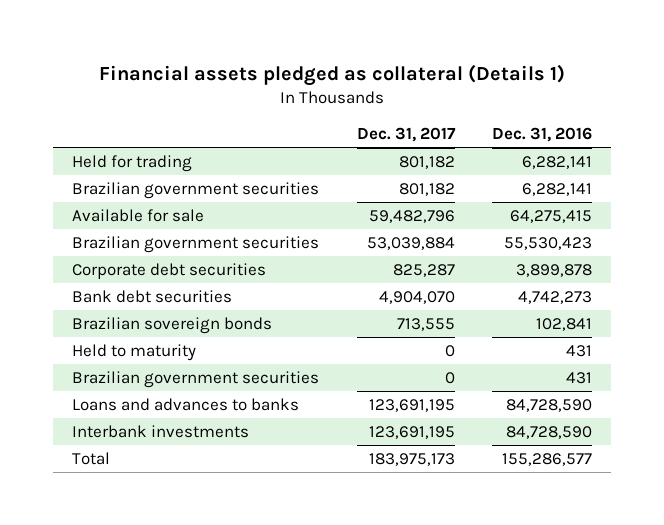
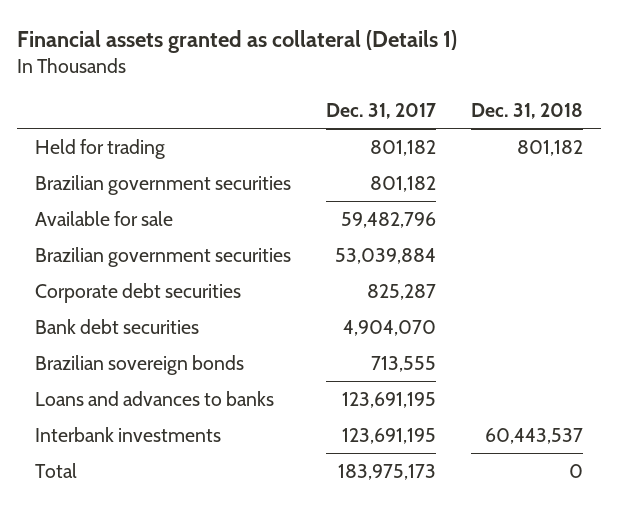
[99,63,566,86] Financial assets pledged as collateral (Details 1) -> [17,29,458,53] Financial assets granted as collateral (Details 1)
[492,127,593,143] Dec. 31, 2016 -> none
none -> [471,103,584,120] Dec. 31, 2018
[71,344,196,362] Held to maturity -> none
[71,371,319,389] Brazilian government securities -> none

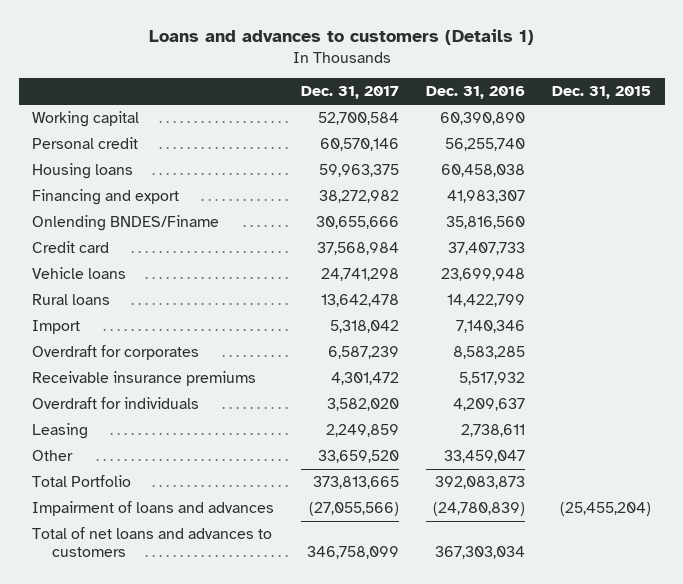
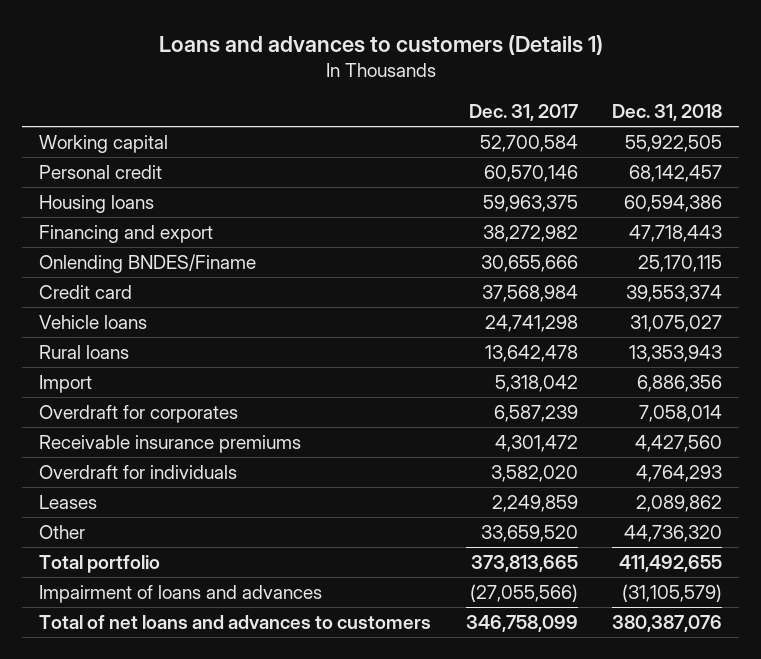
[426,86,526,100] Dec. 31, 2016 -> none
[552,86,652,100] Dec. 31, 2015 -> none
none -> [611,104,722,122] Dec. 31, 2018
[32,423,89,440] Leasing -> [39,495,98,510] Leases
[32,475,132,488] Total Portfolio -> [39,555,161,574] Total portfolio

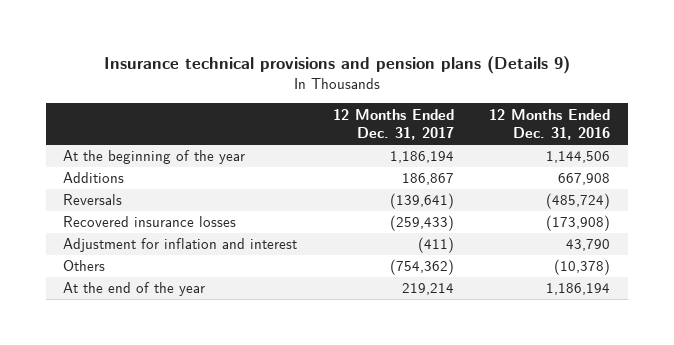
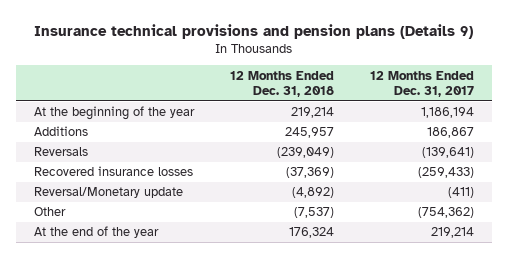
[489,108,611,141] 12 Months Ended Dec. 31, 2016 -> none
none -> [230,70,335,97] 12 Months Ended Dec. 31, 2018
[63,238,298,253] Adjustment for inflation and interest -> [34,187,184,199] Reversal/Monetary update
[63,260,106,272] Others -> [34,207,67,217] Other

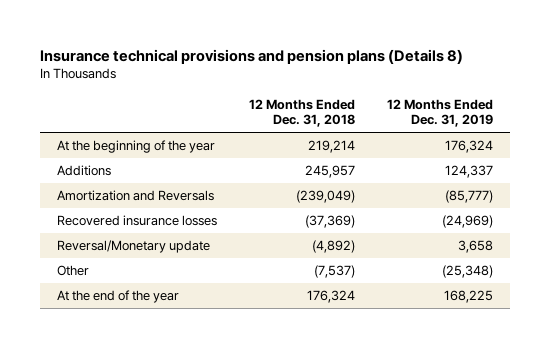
[34,23,474,39] Insurance technical provisions and pension plans (Details 9) -> [40,48,464,64] Insurance technical provisions and pension plans (Details 8)
[369,70,474,97] 12 Months Ended Dec. 31, 2017 -> none
none -> [387,98,494,128] 12 Months Ended Dec. 31, 2019
[34,147,89,157] Reversals -> [56,190,214,202] Amortization and Reversals

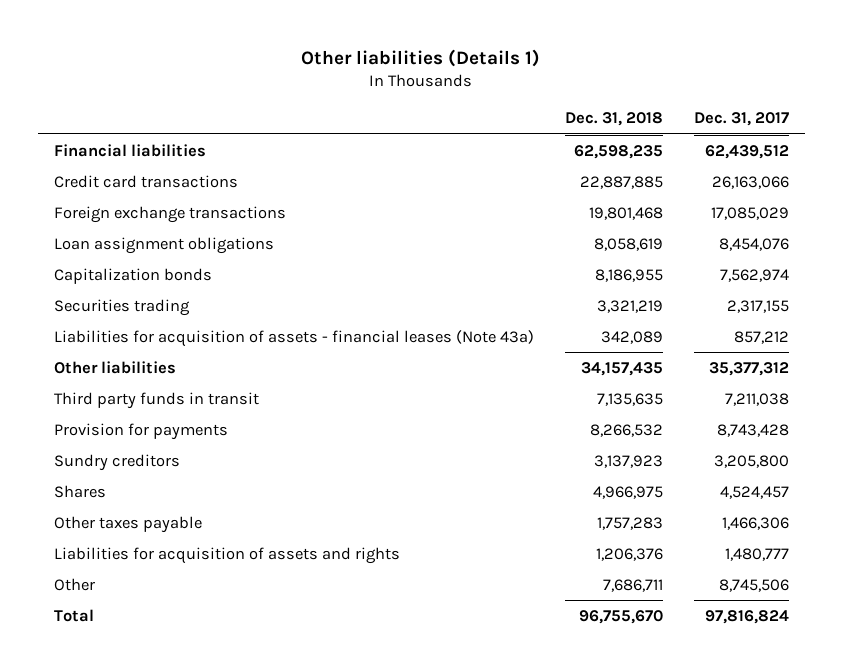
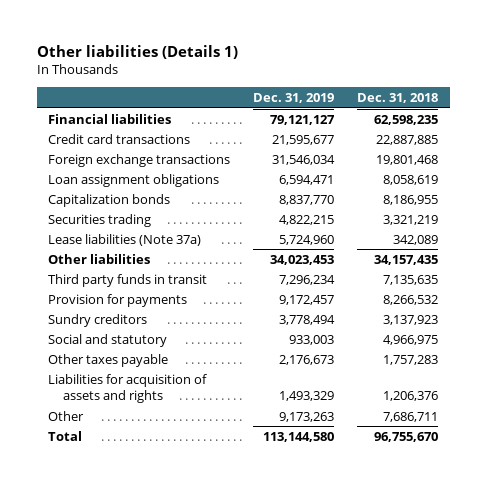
[694,112,790,127] Dec. 31, 2017 -> none
none -> [253,92,335,103] Dec. 31, 2019
[53,329,534,347] Liabilities for acquisition of assets - financial leases (Note 43a) -> [48,233,202,246] Lease liabilities (Note 37a)
[53,484,106,498] Shares -> [48,333,168,347] Social and statutory

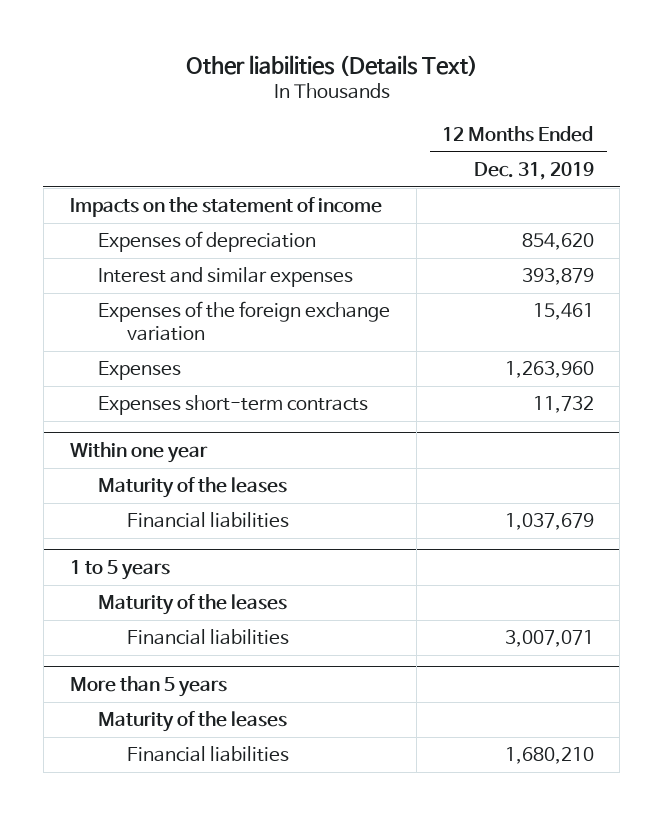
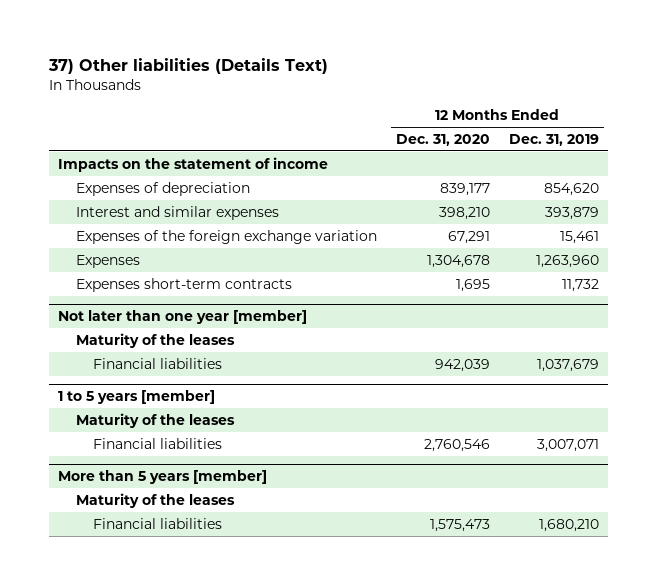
[185,54,478,76] Other liabilities (Details Text) -> [47,57,328,74] 37) Other liabilities (Details Text)
none -> [395,133,490,146] Dec. 31, 2020
[69,441,208,463] Within one year -> [58,310,308,325] Not later than one year [member]
[69,559,170,580] 1 to 5 years -> [58,390,216,405] 1 to 5 years [member]
[69,675,227,697] More than 5 years -> [58,470,268,485] More than 5 years [member]

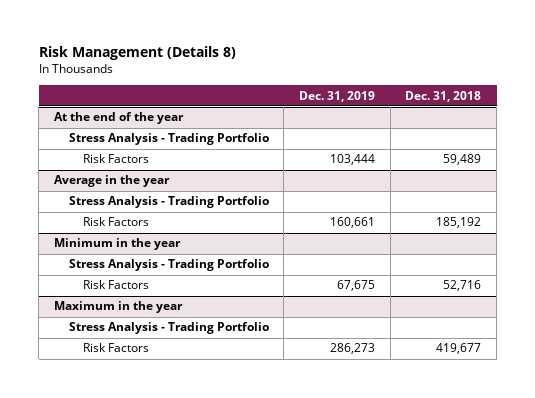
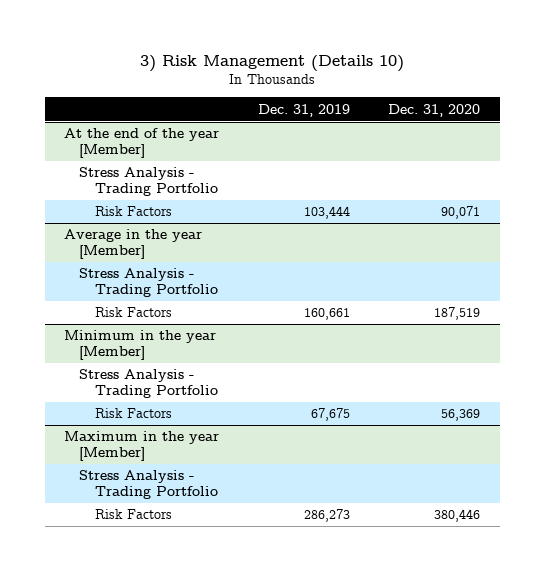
[38,46,236,61] Risk Management (Details 8) -> [140,54,405,72] 3) Risk Management (Details 10)
[405,90,482,102] Dec. 31, 2018 -> none
none -> [388,103,481,117] Dec. 31, 2020
[54,112,185,125] At the end of the year -> [64,128,220,159] At the end of the year [Member]
[54,175,171,188] Average in the year -> [64,229,203,260] Average in the year [Member]
[54,238,182,251] Minimum in the year -> [64,330,217,361] Minimum in the year [Member]
[54,301,184,314] Maximum in the year -> [64,431,220,462] Maximum in the year [Member]

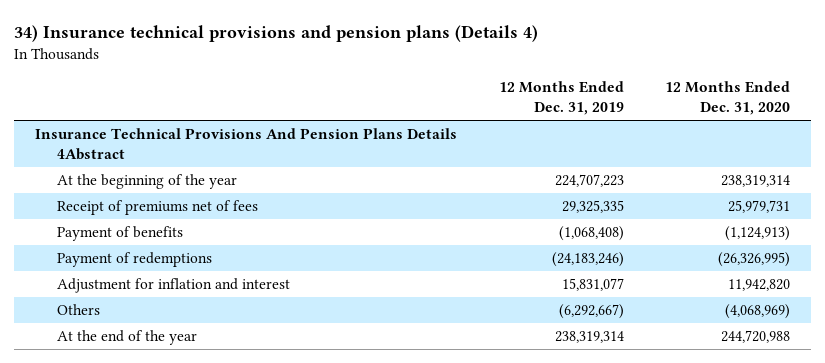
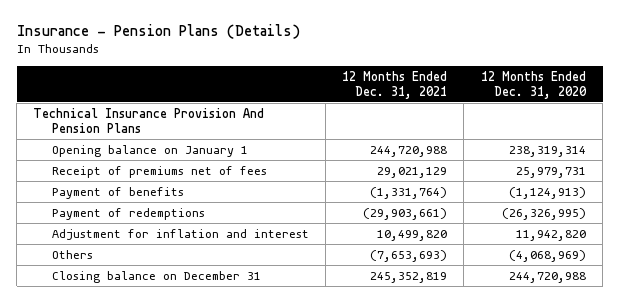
[14,25,539,43] 34) Insurance technical provisions and pension plans (Details 4) -> [16,24,300,40] Insurance - Pension Plans (Details)
[498,81,624,116] 12 Months Ended Dec. 31, 2019 -> none
none -> [342,71,448,99] 12 Months Ended Dec. 31, 2021
[35,127,458,160] Insurance Technical Provisions And Pension Plans Details 4Abstract -> [33,107,265,133] Technical Insurance Provision And Pension Plans
[57,173,238,189] At the beginning of the year -> [51,144,248,157] Opening balance on January 1
[57,329,198,345] At the end of the year -> [51,270,261,283] Closing balance on December 31

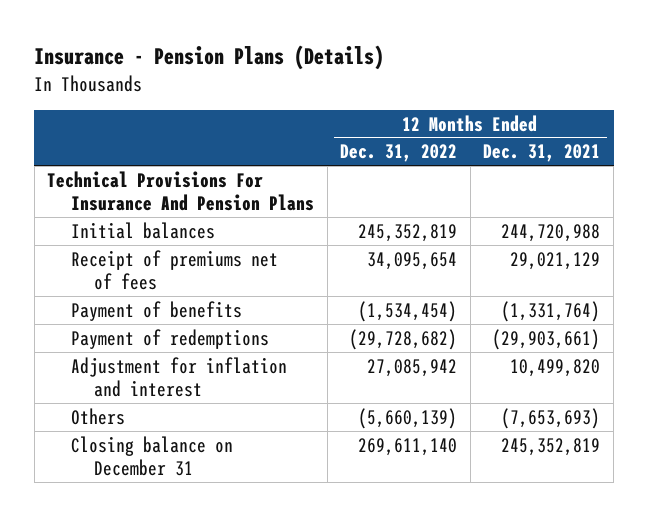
[480,71,587,99] 12 Months Ended Dec. 31, 2020 -> none
none -> [340,144,458,163] Dec. 31, 2022
[33,107,265,133] Technical Insurance Provision And Pension Plans -> [47,170,314,211] Technical Provisions For Insurance And Pension Plans
[51,144,248,157] Opening balance on January 1 -> [70,221,215,239] Initial balances

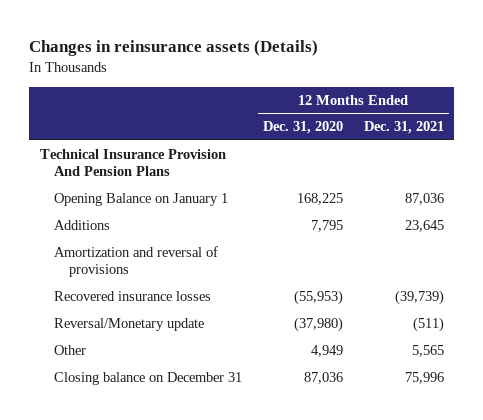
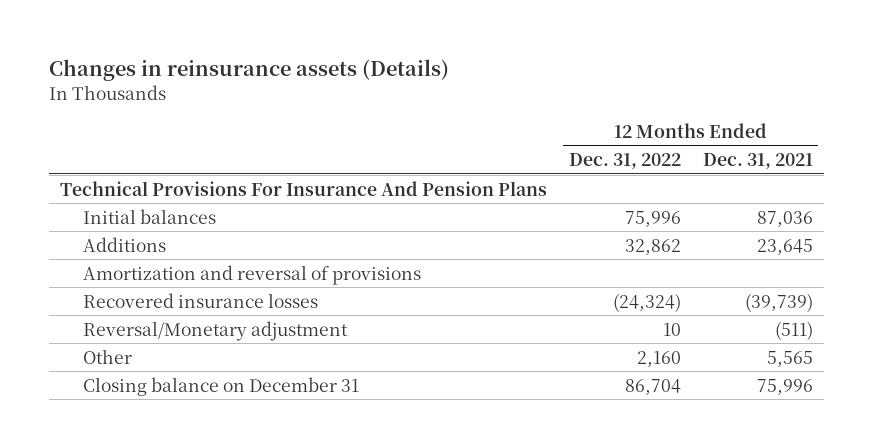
[263,121,344,135] Dec. 31, 2020 -> none
none -> [568,153,681,170] Dec. 31, 2022
[39,149,226,177] Technical Insurance Provision And Pension Plans -> [59,180,547,196] Technical Provisions For Insurance And Pension Plans
[54,193,229,207] Opening Balance on January 1 -> [83,208,217,224] Initial balances
[54,318,205,332] Reversal/Monetary update -> [83,320,349,341] Reversal/Monetary adjustment

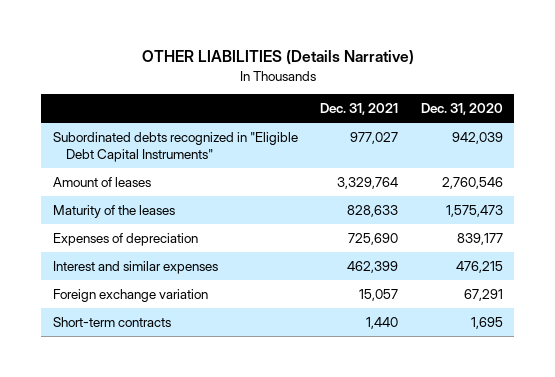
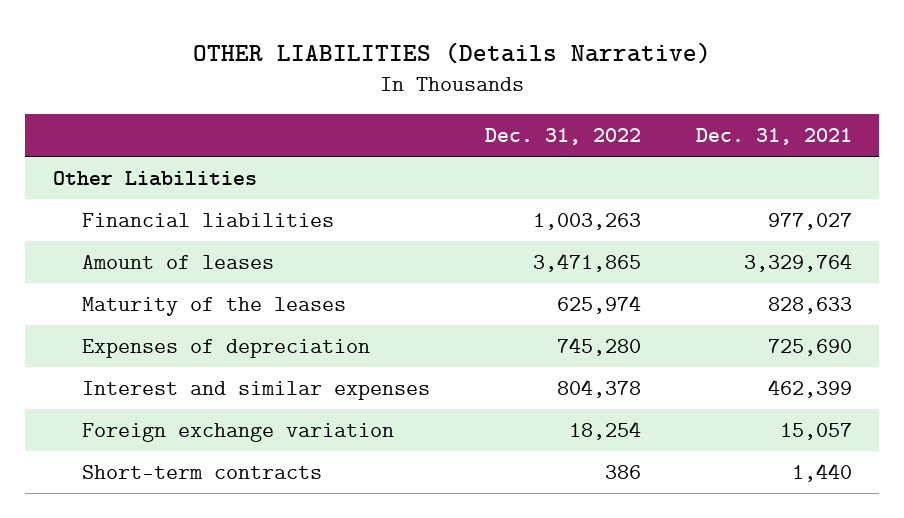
[420,103,503,116] Dec. 31, 2020 -> none
none -> [484,128,641,146] Dec. 31, 2022
none -> [52,170,257,186] Other Liabilities
[52,131,298,163] Subordinated debts recognized in "Eligible Debt Capital Instruments" -> [82,212,335,227] Financial liabilities

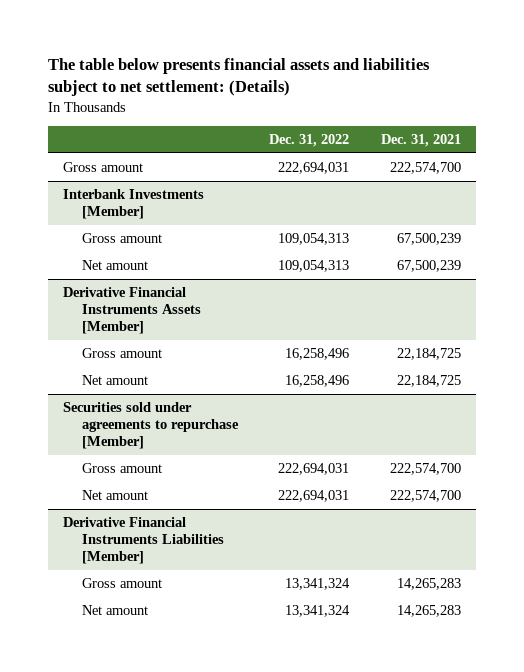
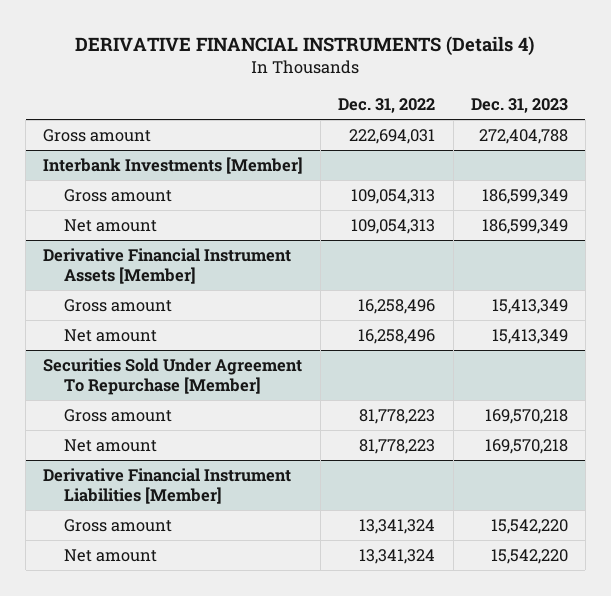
[47,57,430,97] The table below presents financial assets and liabilities subject to net settlement: (Details) -> [75,35,535,56] DERIVATIVE FINANCIAL INSTRUMENTS (Details 4)
[380,134,461,148] Dec. 31, 2021 -> none
none -> [470,97,568,113] Dec. 31, 2023
[63,287,201,335] Derivative Financial Instruments Assets [Member] -> [43,247,292,284] Derivative Financial Instrument Assets [Member]
[63,402,239,450] Securities sold under agreements to repurchase [Member] -> [43,357,303,395] Securities Sold Under Agreement To Repurchase [Member]
[278,463,350,476] 222,694,031 -> [359,408,436,424] 81,778,223
[278,490,350,503] 222,694,031 -> [359,438,436,454] 81,778,223
[63,517,224,565] Derivative Financial Instruments Liabilities [Member] -> [43,467,292,504] Derivative Financial Instrument Liabilities [Member]

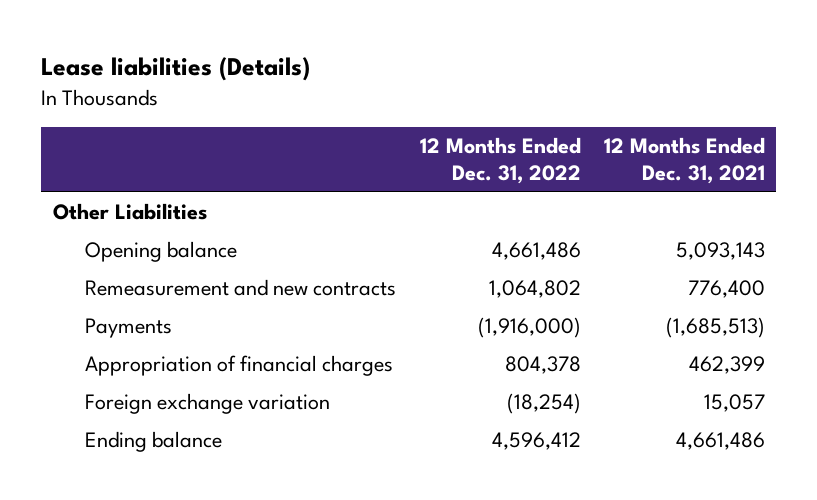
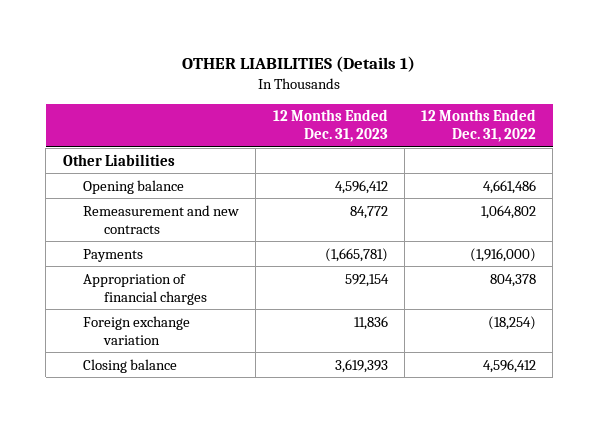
[40,57,310,82] Lease liabilities (Details) -> [182,55,416,72] OTHER LIABILITIES (Details 1)
[603,137,765,185] 12 Months Ended Dec. 31, 2021 -> none
none -> [272,109,388,143] 12 Months Ended Dec. 31, 2023
[85,431,223,453] Ending balance -> [83,358,178,373] Closing balance

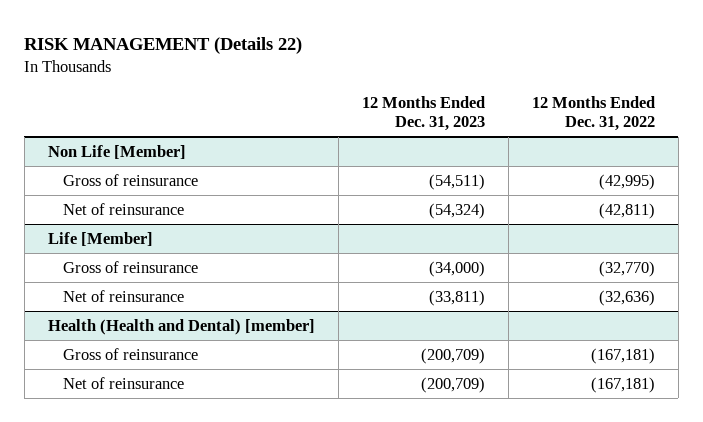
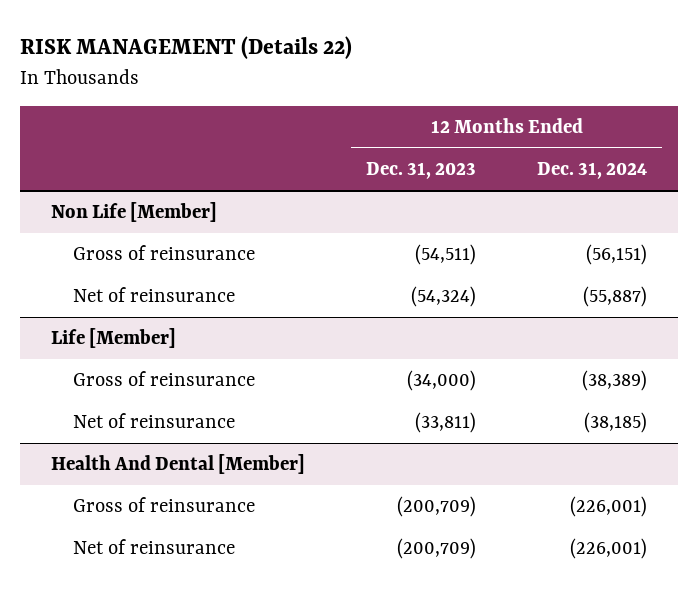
[531,95,655,131] 12 Months Ended Dec. 31, 2022 -> none
none -> [537,162,648,180] Dec. 31, 2024
[47,318,315,335] Health (Health and Dental) [member] -> [50,454,305,475] Health And Dental [Member]

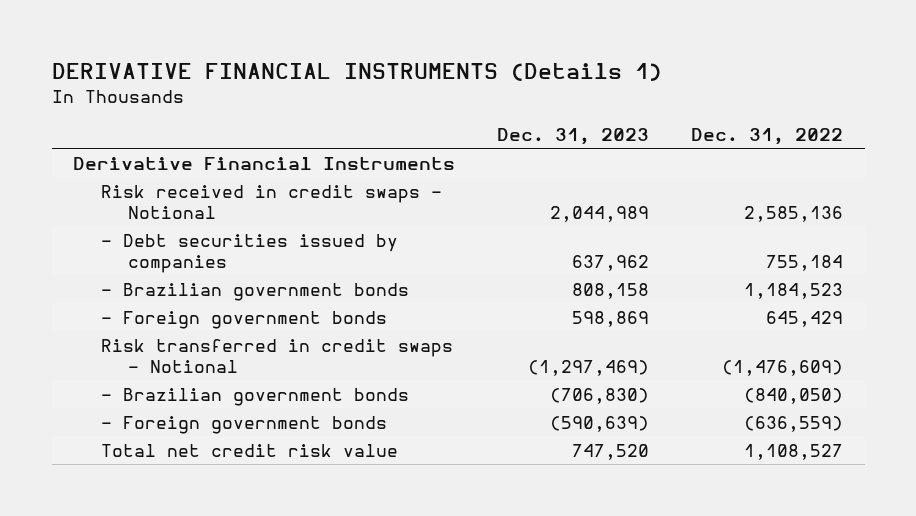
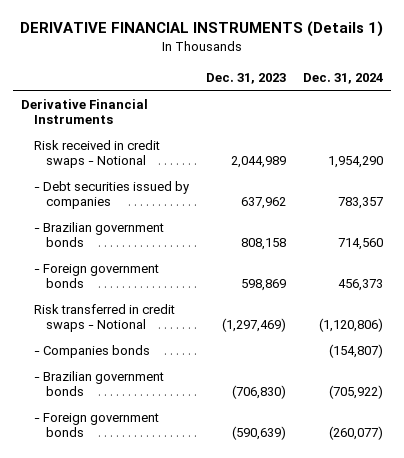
[691,128,844,146] Dec. 31, 2022 -> none
none -> [302,73,383,85] Dec. 31, 2024
none -> [33,344,150,358] - Companies bonds
[100,443,398,457] Total net credit risk value -> none

